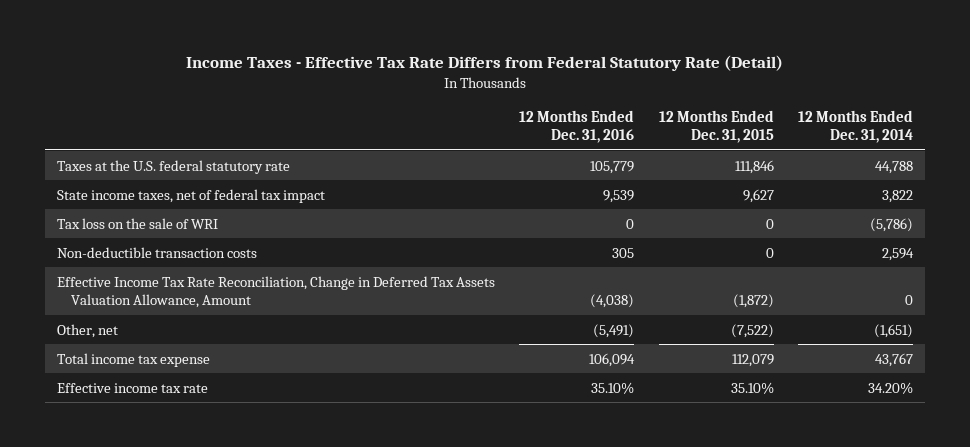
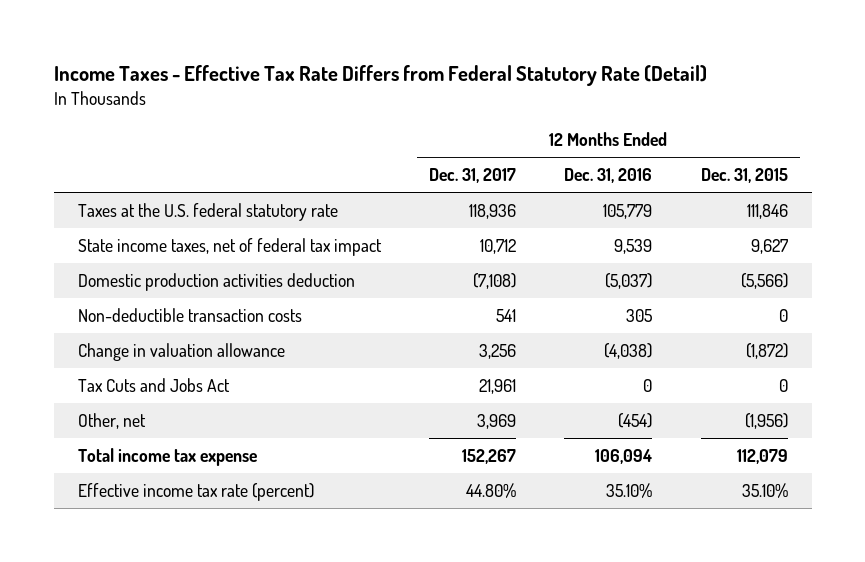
[798,109,914,144] 12 Months Ended Dec. 31, 2014 -> none
none -> [429,168,517,184] Dec. 31, 2017
[57,217,219,229] Tax loss on the sale of WRI -> none
none -> [77,272,355,291] Domestic production activities deduction
[57,275,496,309] Effective Income Tax Rate Reconciliation, Change in Deferred Tax Assets Valuation Allowance, Amount -> [77,342,285,361] Change in valuation allowance
none -> [77,377,230,392] Tax Cuts and Jobs Act
[593,323,635,338] (5,491) -> [618,412,653,428] (454)
[730,323,774,338] (7,522) -> [744,412,788,429] (1,956)
[57,382,209,393] Effective income tax rate -> [77,482,314,501] Effective income tax rate (percent)

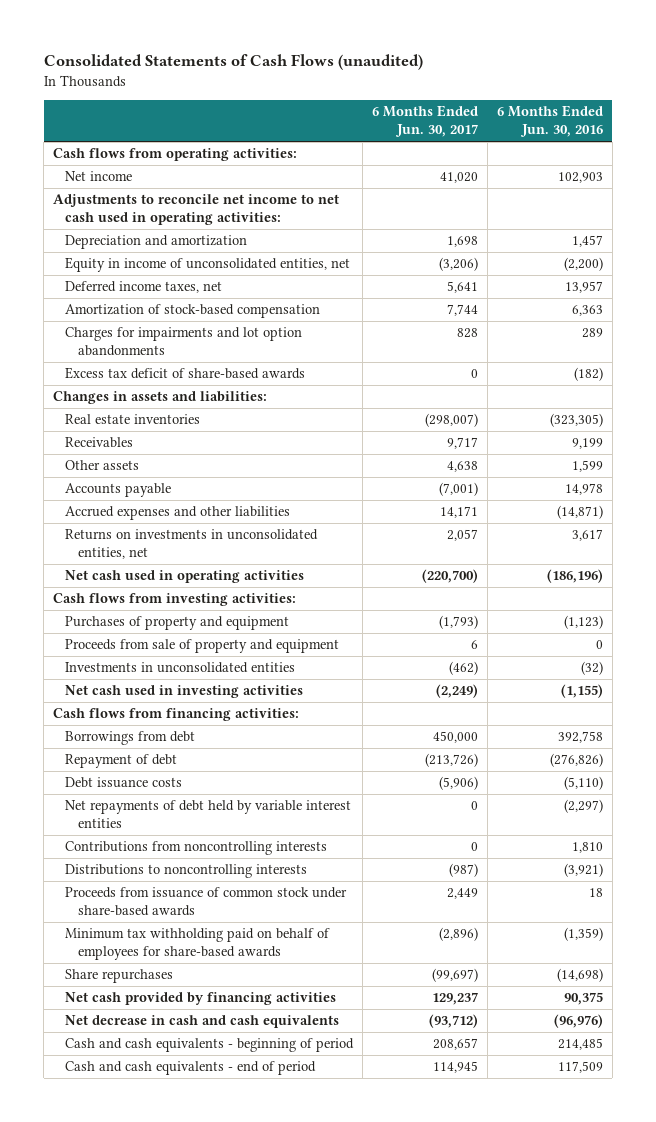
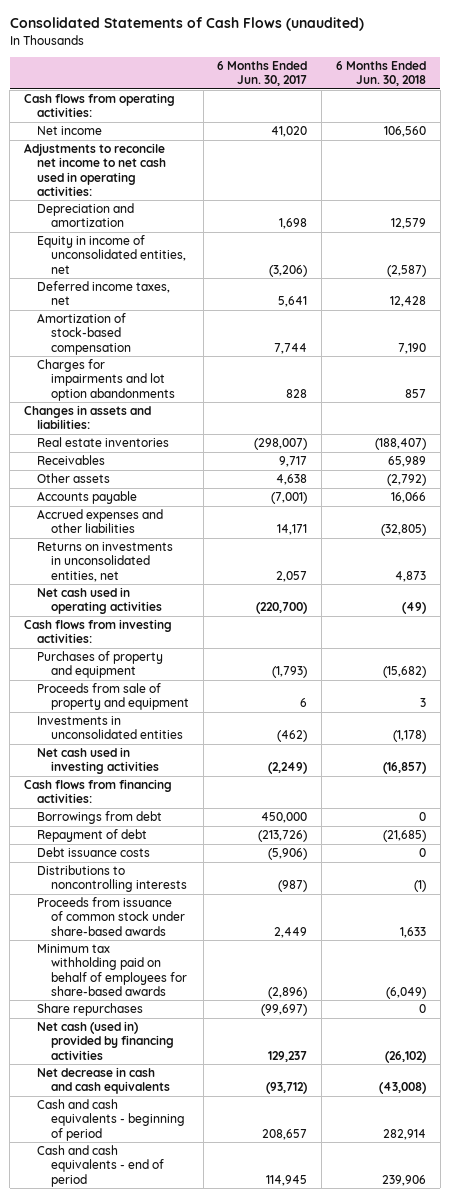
[496,105,603,138] 6 Months Ended Jun. 30, 2016 -> none
none -> [336,60,427,86] 6 Months Ended Jun. 30, 2018
[65,367,306,380] Excess tax deficit of share-based awards -> none
[65,800,352,829] Net repayments of debt held by variable interest entities -> none
[65,841,328,856] Contributions from noncontrolling interests -> none
[65,992,337,1006] Net cash provided by financing activities -> [37,1021,174,1060] Net cash (used in) provided by financing activities

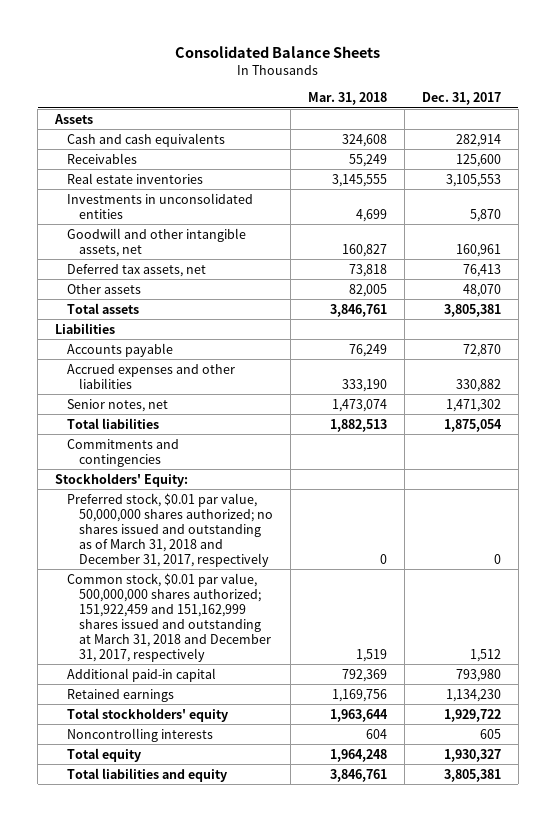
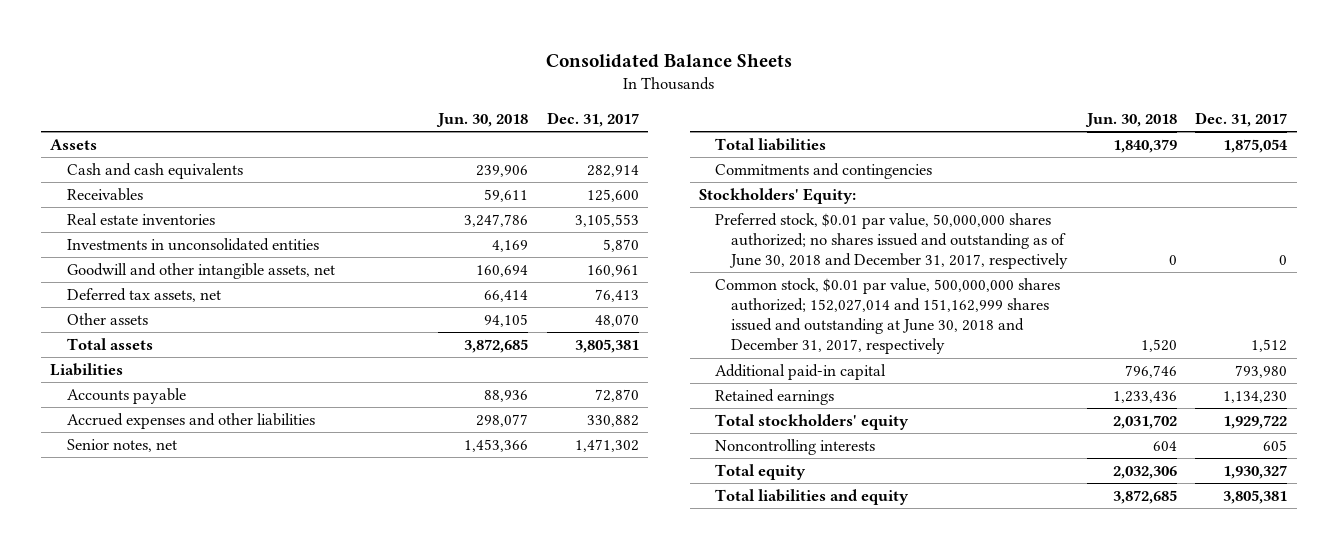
[308,92,388,106] Mar. 31, 2018 -> none
none -> [436,113,529,128] Jun. 30, 2018
[67,492,274,567] Preferred stock, $0.01 par value, 50,000,000 shares authorized; no shares issued and outstanding as of March 31, 2018 and December 31, 2017, respectively -> [715,213,1069,270] Preferred stock, $0.01 par value, 50,000,000 shares authorized; no shares issued and outstanding as of June 30, 2018 and December 31, 2017, respectively
[67,572,272,662] Common stock, $0.01 par value, 500,000,000 shares authorized; 151,922,459 and 151,162,999 shares issued and outstanding at March 31, 2018 and December 31, 2017, respectively -> [715,278,1061,355] Common stock, $0.01 par value, 500,000,000 shares authorized; 152,027,014 and 151,162,999 shares issued and outstanding at June 30, 2018 and December 31, 2017, respectively

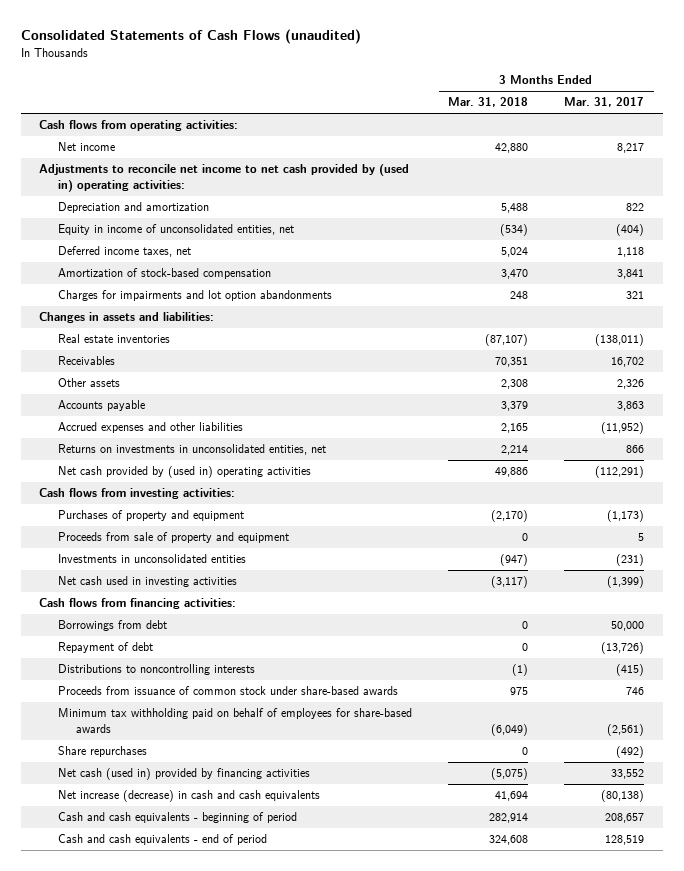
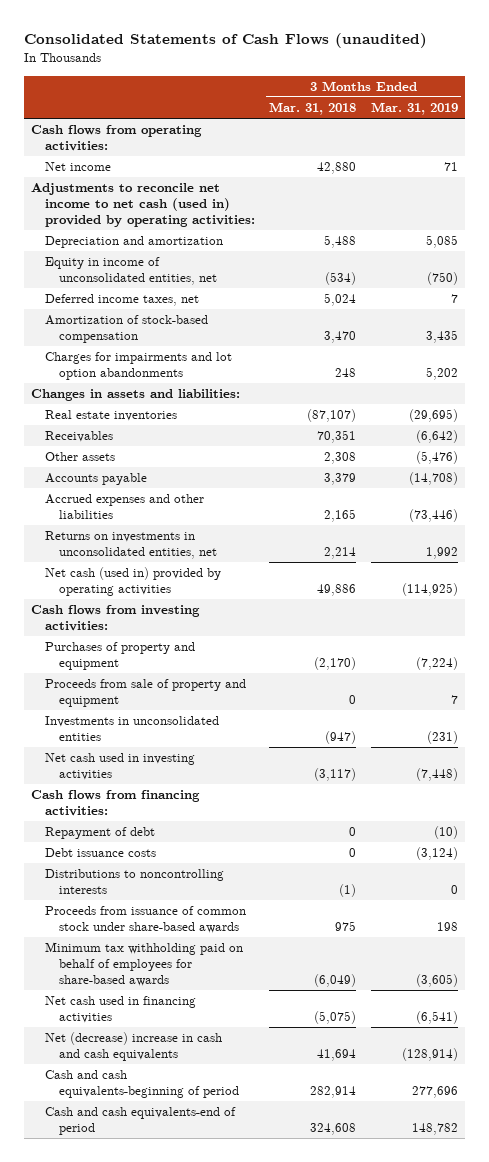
[564,97,645,108] Mar. 31, 2017 -> none
none -> [370,102,458,116] Mar. 31, 2019
[39,164,410,193] Adjustments to reconcile net income to net cash provided by (used in) operating activities: -> [31,183,255,227] Adjustments to reconcile net income to net cash (used in) provided by operating activities:
[57,466,311,479] Net cash provided by (used in) operating activities -> [44,567,221,596] Net cash (used in) provided by operating activities
[57,620,167,632] Borrowings from debt -> none
none -> [44,848,156,858] Debt issuance costs
[57,746,147,758] Share repurchases -> none
[57,768,310,781] Net cash (used in) provided by financing activities -> [44,996,196,1023] Net cash used in financing activities
[57,790,320,803] Net increase (decrease) in cash and cash equivalents -> [44,1032,222,1061] Net (decrease) increase in cash and cash equivalents
[57,812,297,824] Cash and cash equivalents - beginning of period -> [44,1070,239,1098] Cash and cash equivalents-beginning of period
[57,834,267,846] Cash and cash equivalents - end of period -> [44,1107,236,1135] Cash and cash equivalents-end of period

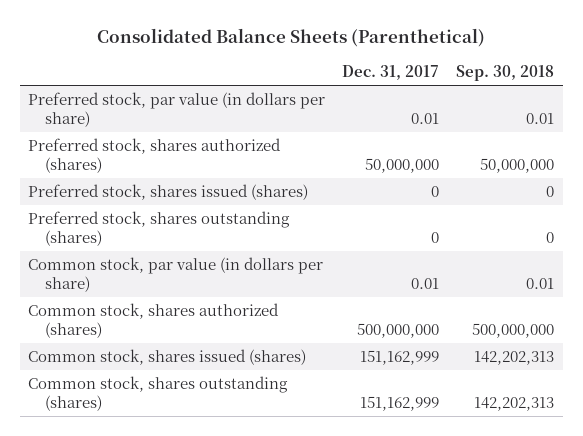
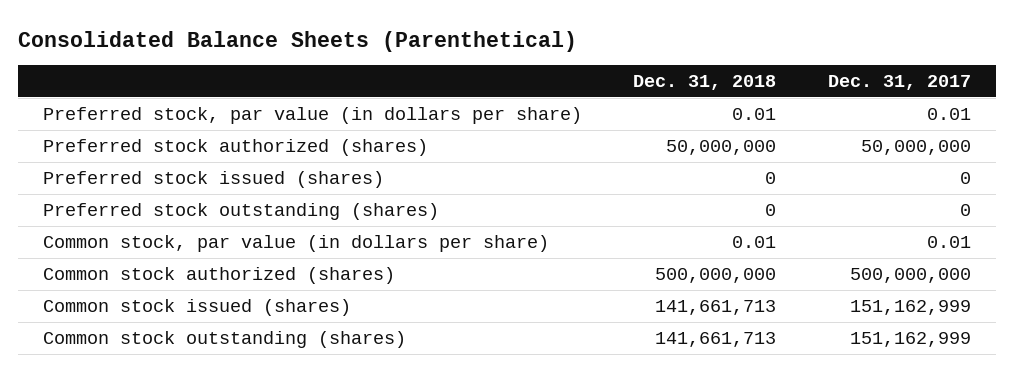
[456,64,555,81] Sep. 30, 2018 -> none
none -> [633,75,777,91] Dec. 31, 2018
[28,138,282,173] Preferred stock, shares authorized (shares) -> [43,138,429,156] Preferred stock authorized (shares)
[28,184,309,201] Preferred stock, shares issued (shares) -> [43,170,385,188] Preferred stock issued (shares)
[28,211,291,246] Preferred stock, shares outstanding (shares) -> [43,202,440,220] Preferred stock outstanding (shares)
[28,303,280,338] Common stock, shares authorized (shares) -> [43,266,396,284] Common stock authorized (shares)
[28,349,307,366] Common stock, shares issued (shares) -> [43,298,352,316] Common stock issued (shares)
[28,376,289,411] Common stock, shares outstanding (shares) -> [43,330,407,348] Common stock outstanding (shares)

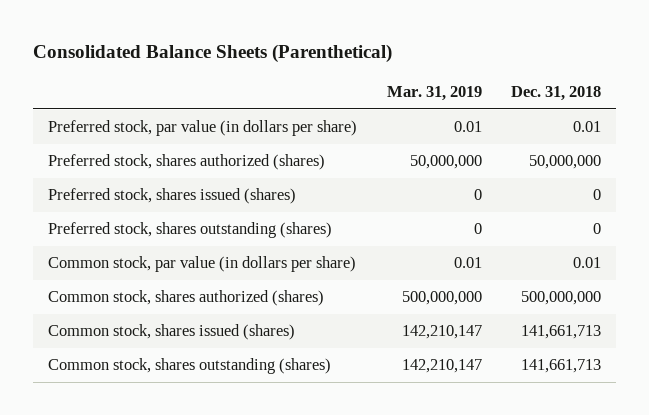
[827,75,971,91] Dec. 31, 2017 -> none
none -> [386,86,482,102] Mar. 31, 2019
[43,138,429,156] Preferred stock authorized (shares) -> [47,154,325,171] Preferred stock, shares authorized (shares)
[43,170,385,188] Preferred stock issued (shares) -> [47,188,296,205] Preferred stock, shares issued (shares)
[43,202,440,220] Preferred stock outstanding (shares) -> [47,222,332,239] Preferred stock, shares outstanding (shares)
[43,266,396,284] Common stock authorized (shares) -> [47,290,324,307] Common stock, shares authorized (shares)
[43,298,352,316] Common stock issued (shares) -> [47,324,295,341] Common stock, shares issued (shares)
[43,330,407,348] Common stock outstanding (shares) -> [47,358,331,375] Common stock, shares outstanding (shares)

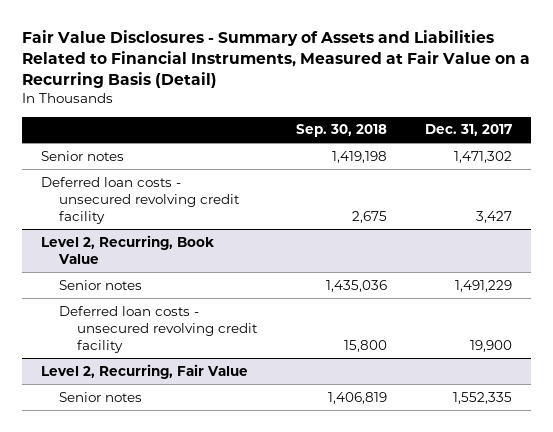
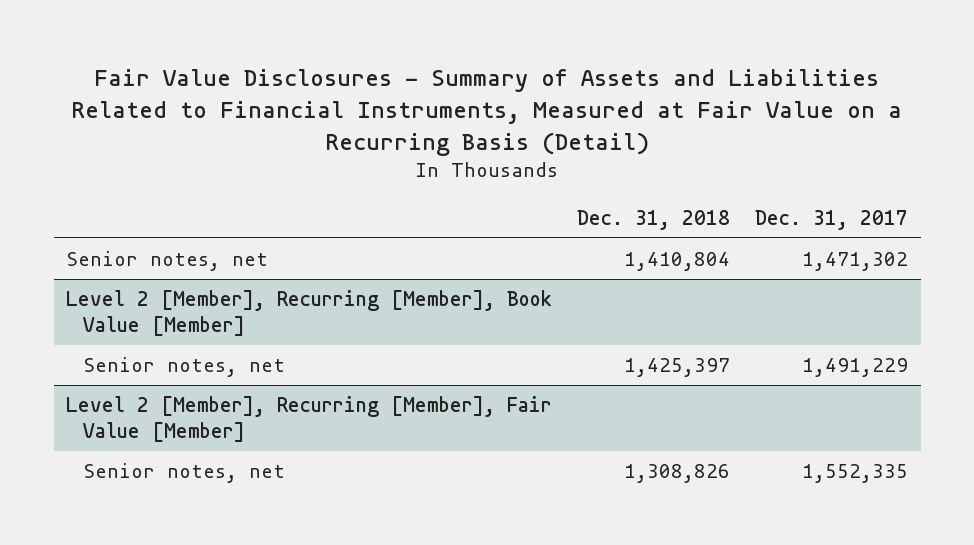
[295,124,387,138] Sep. 30, 2018 -> none
none -> [577,209,731,230] Dec. 31, 2018
[41,176,241,224] Deferred loan costs - unsecured revolving credit facility -> none
[59,305,259,353] Deferred loan costs - unsecured revolving credit facility -> none
[41,150,125,161] Senior notes -> [66,250,269,271] Senior notes, net
[41,234,215,264] Level 2, Recurring, Book Value -> [66,289,553,336] Level 2 [Member], Recurring [Member], Book Value [Member]
[59,279,143,290] Senior notes -> [83,356,286,377] Senior notes, net
[41,363,249,379] Level 2, Recurring, Fair Value -> [66,395,553,442] Level 2 [Member], Recurring [Member], Fair Value [Member]
[59,391,143,402] Senior notes -> [83,462,286,483] Senior notes, net

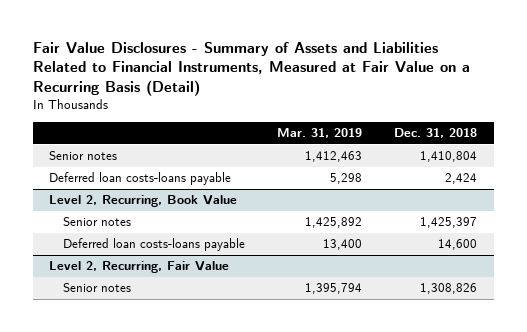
[755,209,909,230] Dec. 31, 2017 -> none
none -> [277,128,363,139] Mar. 31, 2019
[66,250,269,271] Senior notes, net -> [49,151,118,161] Senior notes
none -> [49,172,232,186] Deferred loan costs-loans payable
[66,289,553,336] Level 2 [Member], Recurring [Member], Book Value [Member] -> [49,195,238,208] Level 2, Recurring, Book Value
[83,356,286,377] Senior notes, net -> [62,217,131,227] Senior notes
none -> [62,238,245,252] Deferred loan costs-loans payable
[66,395,553,442] Level 2 [Member], Recurring [Member], Fair Value [Member] -> [49,261,230,274] Level 2, Recurring, Fair Value
[83,462,286,483] Senior notes, net -> [62,283,131,293] Senior notes

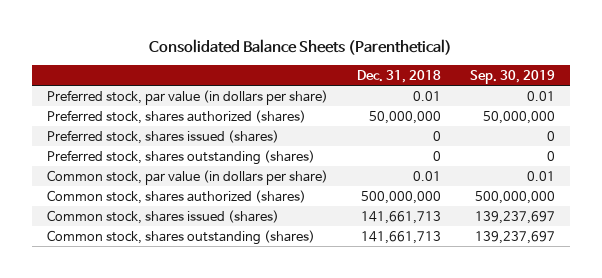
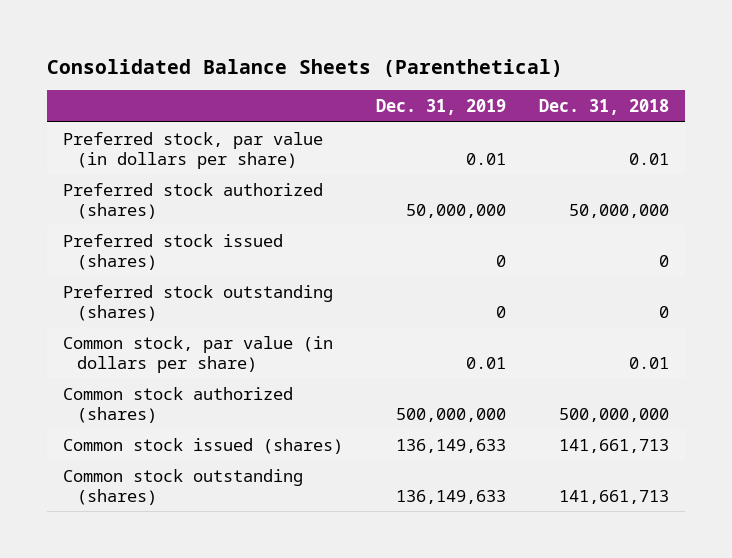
[470,69,556,84] Sep. 30, 2019 -> none
none -> [375,99,506,116] Dec. 31, 2019
[46,109,306,124] Preferred stock, shares authorized (shares) -> [63,182,324,219] Preferred stock authorized (shares)
[46,129,279,144] Preferred stock, shares issued (shares) -> [63,233,284,270] Preferred stock issued (shares)
[46,149,315,165] Preferred stock, shares outstanding (shares) -> [63,284,334,321] Preferred stock outstanding (shares)
[46,189,306,204] Common stock, shares authorized (shares) -> [63,386,294,423] Common stock authorized (shares)
[46,209,279,224] Common stock, shares issued (shares) -> [63,437,344,454] Common stock issued (shares)
[46,229,315,245] Common stock, shares outstanding (shares) -> [63,468,304,505] Common stock outstanding (shares)

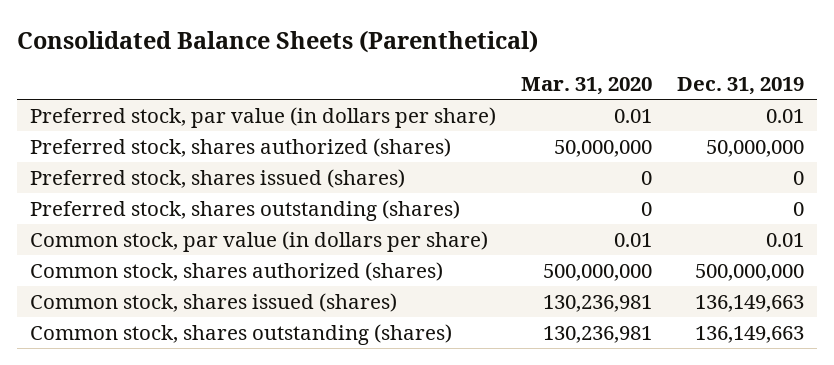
[538,99,669,116] Dec. 31, 2018 -> none
none -> [521,77,653,96] Mar. 31, 2020
[63,182,324,219] Preferred stock authorized (shares) -> [29,137,451,157] Preferred stock, shares authorized (shares)
[63,233,284,270] Preferred stock issued (shares) -> [29,168,405,188] Preferred stock, shares issued (shares)
[63,284,334,321] Preferred stock outstanding (shares) -> [29,199,460,221] Preferred stock, shares outstanding (shares)
[63,386,294,423] Common stock authorized (shares) -> [29,261,443,281] Common stock, shares authorized (shares)
[63,437,344,454] Common stock issued (shares) -> [29,292,397,312] Common stock, shares issued (shares)
[395,438,506,453] 136,149,633 -> [695,294,805,312] 136,149,663
[63,468,304,505] Common stock outstanding (shares) -> [29,323,452,345] Common stock, shares outstanding (shares)
[395,489,506,504] 136,149,633 -> [695,325,805,343] 136,149,663

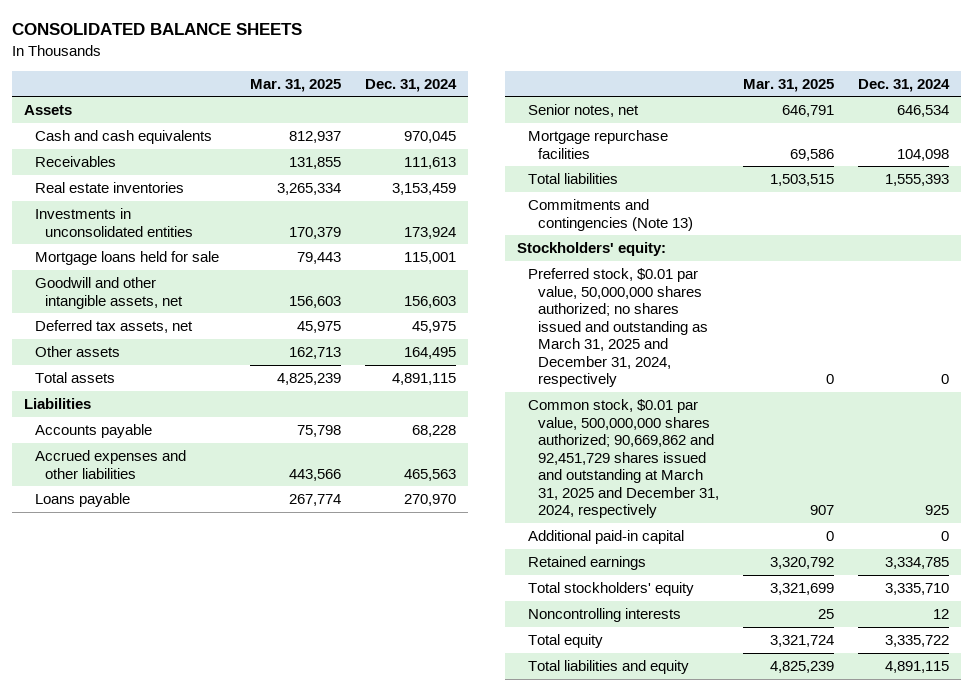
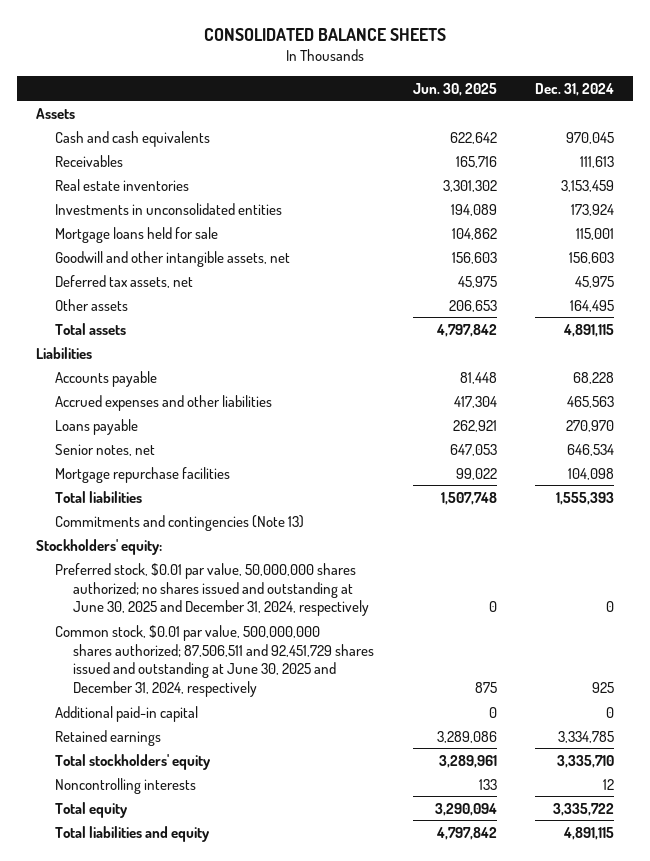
[250,78,342,92] Mar. 31, 2025 -> none
none -> [412,82,497,96] Jun. 30, 2025
[527,268,709,388] Preferred stock, $0.01 par value, 50,000,000 shares authorized; no shares issued and outstanding as March 31, 2025 and December 31, 2024, respectively -> [54,562,370,617] Preferred stock, $0.01 par value, 50,000,000 shares authorized; no shares issued and outstanding at June 30, 2025 and December 31, 2024, respectively
[527,399,720,519] Common stock, $0.01 par value, 500,000,000 shares authorized; 90,669,862 and 92,451,729 shares issued and outstanding at March 31, 2025 and December 31, 2024, respectively -> [54,624,375,698] Common stock, $0.01 par value, 500,000,000 shares authorized; 87,506,511 and 92,451,729 shares issued and outstanding at June 30, 2025 and December 31, 2024, respectively

